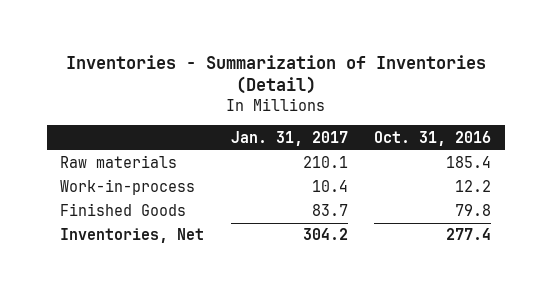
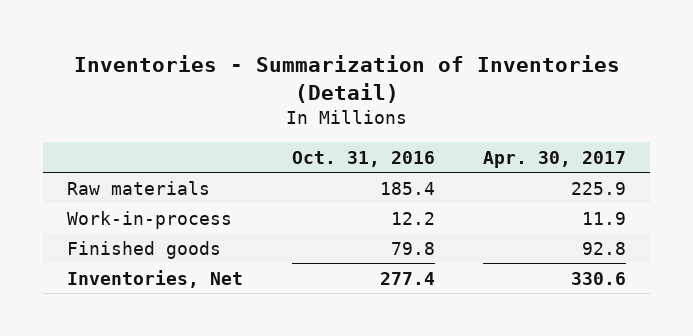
[230,130,348,146] Jan. 31, 2017 -> none
none -> [482,151,626,169] Apr. 30, 2017
[59,203,186,217] Finished Goods -> [67,240,222,259] Finished goods

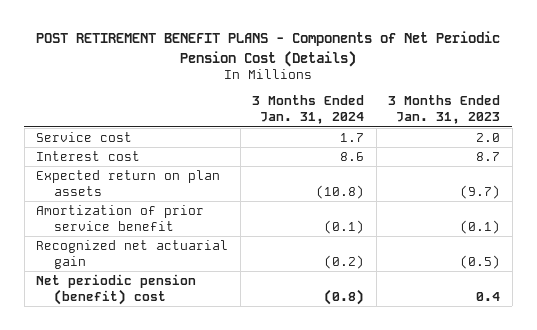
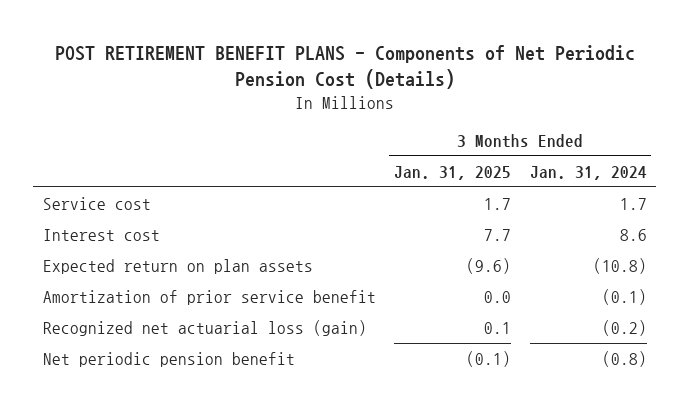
[388,95,501,125] 3 Months Ended Jan. 31, 2023 -> none
none -> [394,165,512,180] Jan. 31, 2025
[36,239,229,269] Recognized net actuarial gain -> [42,319,367,336] Recognized net actuarial loss (gain)
[36,273,197,305] Net periodic pension (benefit) cost -> [42,351,295,367] Net periodic pension benefit

